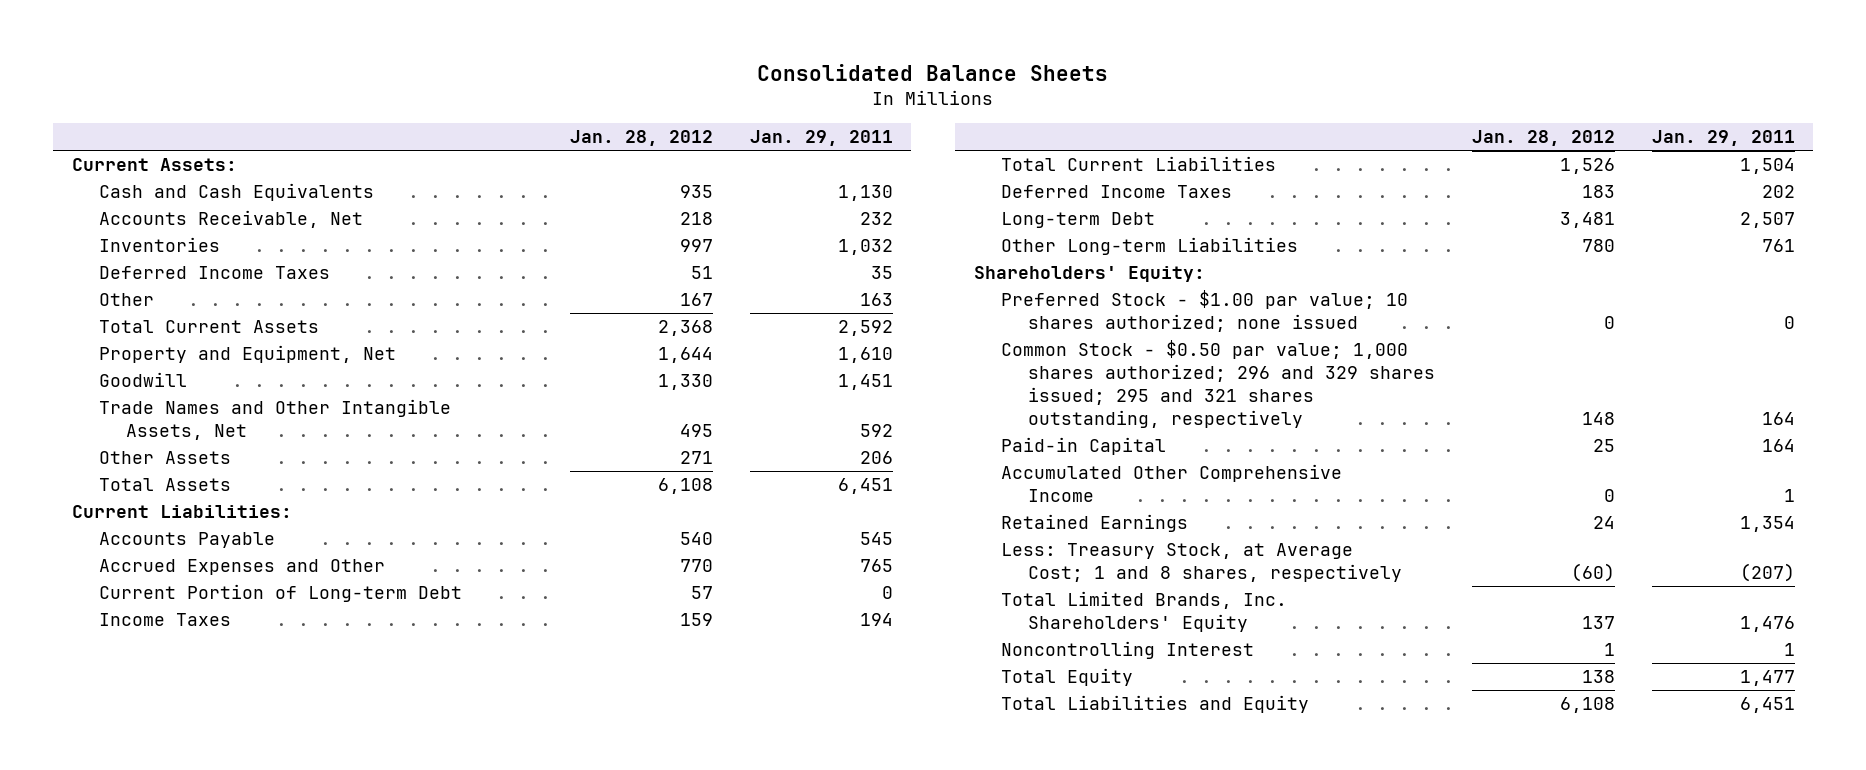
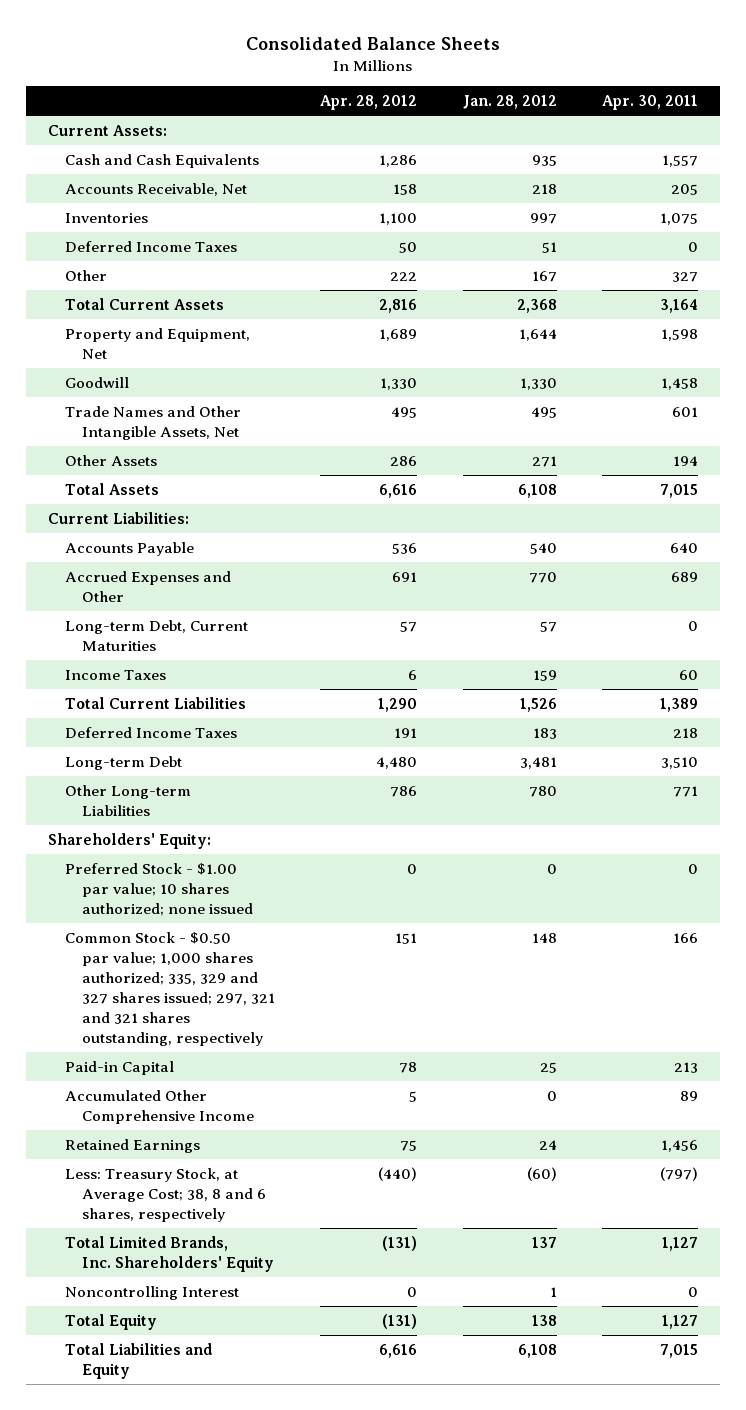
[749,129,893,146] Jan. 29, 2011 -> none
none -> [320,95,418,111] Apr. 28, 2012
none -> [601,95,698,111] Apr. 30, 2011
[98,584,462,603] Current Portion of Long-term Debt -> [65,619,249,651] Long-term Debt, Current Maturities
[1001,340,1436,428] Common Stock - $0.50 par value; 1,000 shares authorized; 296 and 329 shares issued; 295 and 321 shares outstanding, respectively -> [65,931,276,1046] Common Stock - $0.50 par value; 1,000 shares authorized; 335, 329 and 327 shares issued; 297, 321 and 321 shares outstanding, respectively
[1001,543,1403,583] Less: Treasury Stock, at Average Cost; 1 and 8 shares, respectively -> [65,1167,267,1222] Less: Treasury Stock, at Average Cost; 38, 8 and 6 shares, respectively

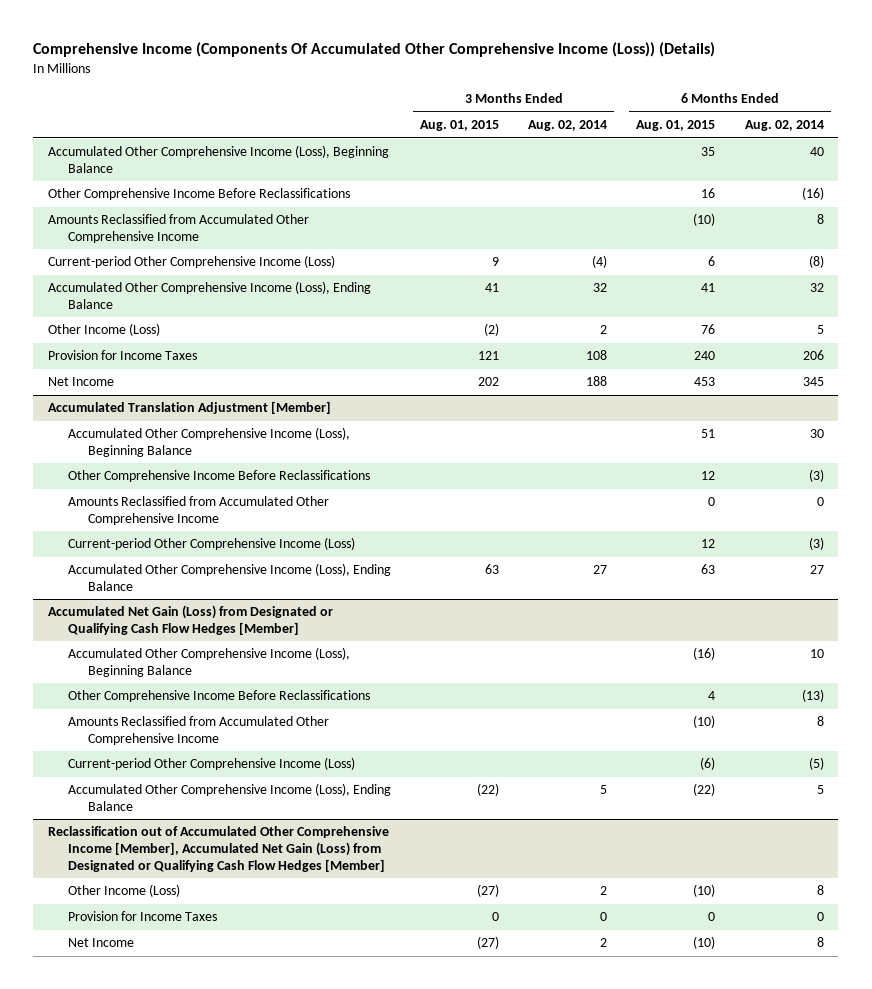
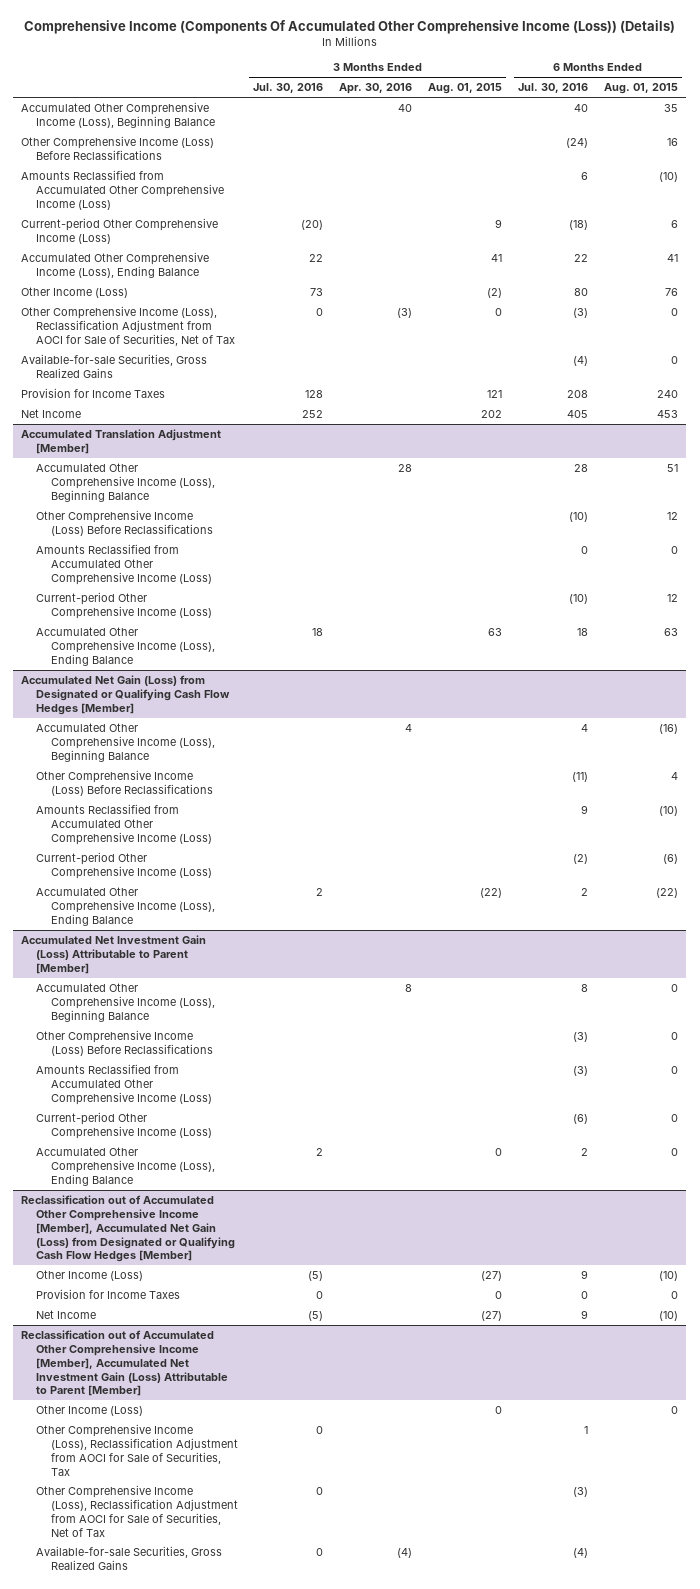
[528,120,608,132] Aug. 02, 2014 -> none
[744,120,824,132] Aug. 02, 2014 -> none
none -> [253,83,324,94] Jul. 30, 2016
none -> [339,83,413,95] Apr. 30, 2016
none -> [518,83,589,94] Jul. 30, 2016
[48,188,351,201] Other Comprehensive Income Before Reclassifications -> [21,136,215,160] Other Comprehensive Income (Loss) Before Reclassifications
[48,214,310,243] Amounts Reclassified from Accumulated Other Comprehensive Income -> [21,170,224,210] Amounts Reclassified from Accumulated Other Comprehensive Income (Loss)
none -> [21,306,235,346] Other Comprehensive Income (Loss), Reclassification Adjustment from AOCI for Sale of Securities, Net of Tax
none -> [21,354,208,378] Available-for-sale Securities, Gross Realized Gains
[67,470,370,483] Other Comprehensive Income Before Reclassifications -> [35,510,213,536] Other Comprehensive Income (Loss) Before Reclassifications
[67,496,329,525] Amounts Reclassified from Accumulated Other Comprehensive Income -> [35,544,212,585] Amounts Reclassified from Accumulated Other Comprehensive Income (Loss)
[67,690,370,703] Other Comprehensive Income Before Reclassifications -> [35,770,213,796] Other Comprehensive Income (Loss) Before Reclassifications
[67,716,329,745] Amounts Reclassified from Accumulated Other Comprehensive Income -> [35,804,212,845] Amounts Reclassified from Accumulated Other Comprehensive Income (Loss)
none -> [21,935,207,974] Accumulated Net Investment Gain (Loss) Attributable to Parent [Member]
none -> [35,983,215,1022] Accumulated Other Comprehensive Income (Loss), Beginning Balance
none -> [35,1030,213,1056] Other Comprehensive Income (Loss) Before Reclassifications
none -> [35,1064,212,1105] Amounts Reclassified from Accumulated Other Comprehensive Income (Loss)
none -> [35,1112,212,1139] Current-period Other Comprehensive Income (Loss)
none -> [35,1147,215,1186] Accumulated Other Comprehensive Income (Loss), Ending Balance
none -> [21,1330,228,1397] Reclassification out of Accumulated Other Comprehensive Income [Member], Accumulated Net Investment Gain (Loss) Attributable to Parent [Member]
none -> [35,1405,143,1417] Other Income (Loss)
none -> [35,1424,238,1476] Other Comprehensive Income (Loss), Reclassification Adjustment from AOCI for Sale of Securities, Tax
none -> [35,1485,238,1537] Other Comprehensive Income (Loss), Reclassification Adjustment from AOCI for Sale of Securities, Net of Tax
none -> [35,1546,222,1570] Available-for-sale Securities, Gross Realized Gains

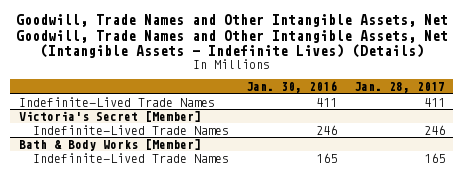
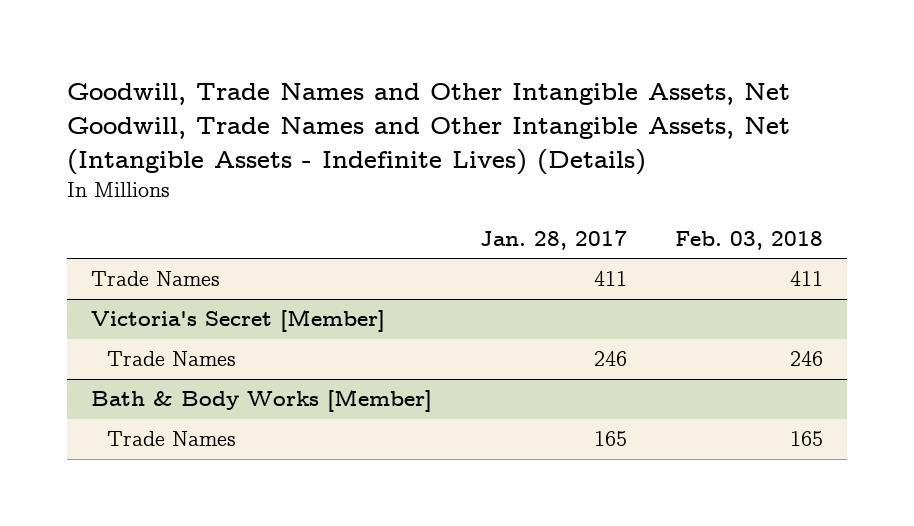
[245,80,337,93] Jan. 30, 2016 -> none
none -> [675,230,824,250] Feb. 03, 2018
[18,96,215,107] Indefinite-Lived Trade Names -> [90,271,220,287] Trade Names
[32,124,229,135] Indefinite-Lived Trade Names -> [106,351,236,367] Trade Names
[32,152,229,163] Indefinite-Lived Trade Names -> [106,431,236,447] Trade Names

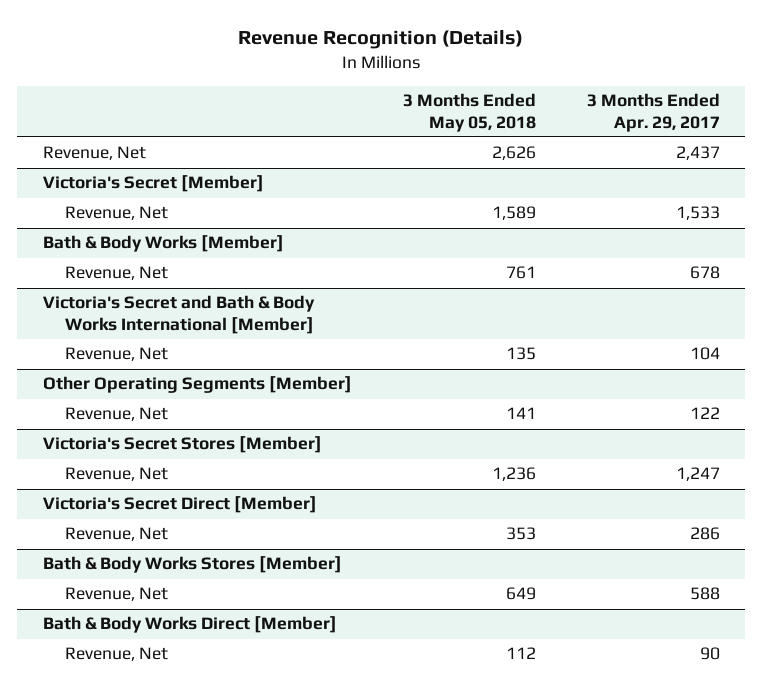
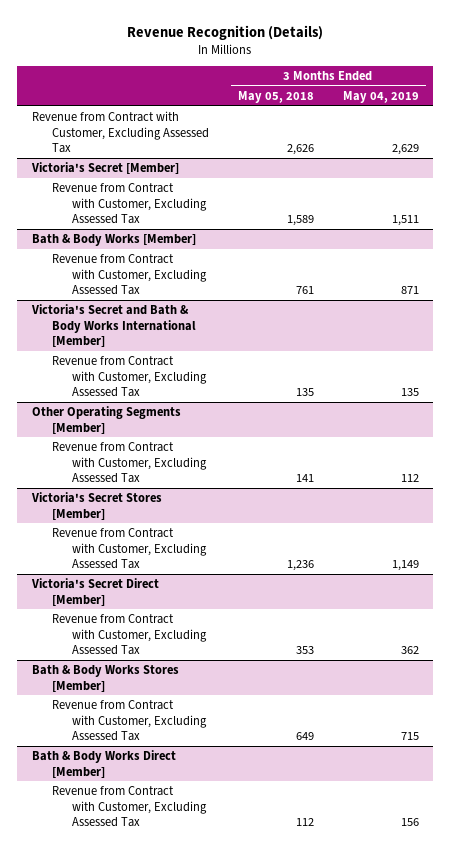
[586,93,720,132] 3 Months Ended Apr. 29, 2017 -> none
none -> [342,90,419,103] May 04, 2019
[42,146,146,161] Revenue, Net -> [31,111,209,154] Revenue from Contract with Customer, Excluding Assessed Tax
[64,206,168,221] Revenue, Net -> [51,183,207,225] Revenue from Contract with Customer, Excluding Assessed Tax
[64,266,168,281] Revenue, Net -> [51,254,207,296] Revenue from Contract with Customer, Excluding Assessed Tax
[64,347,168,362] Revenue, Net -> [51,356,207,398] Revenue from Contract with Customer, Excluding Assessed Tax
[64,407,168,422] Revenue, Net -> [51,442,207,484] Revenue from Contract with Customer, Excluding Assessed Tax
[64,467,168,482] Revenue, Net -> [51,528,207,570] Revenue from Contract with Customer, Excluding Assessed Tax
[64,527,168,542] Revenue, Net -> [51,614,207,656] Revenue from Contract with Customer, Excluding Assessed Tax
[64,587,168,602] Revenue, Net -> [51,700,207,742] Revenue from Contract with Customer, Excluding Assessed Tax
[64,647,168,662] Revenue, Net -> [51,786,207,828] Revenue from Contract with Customer, Excluding Assessed Tax

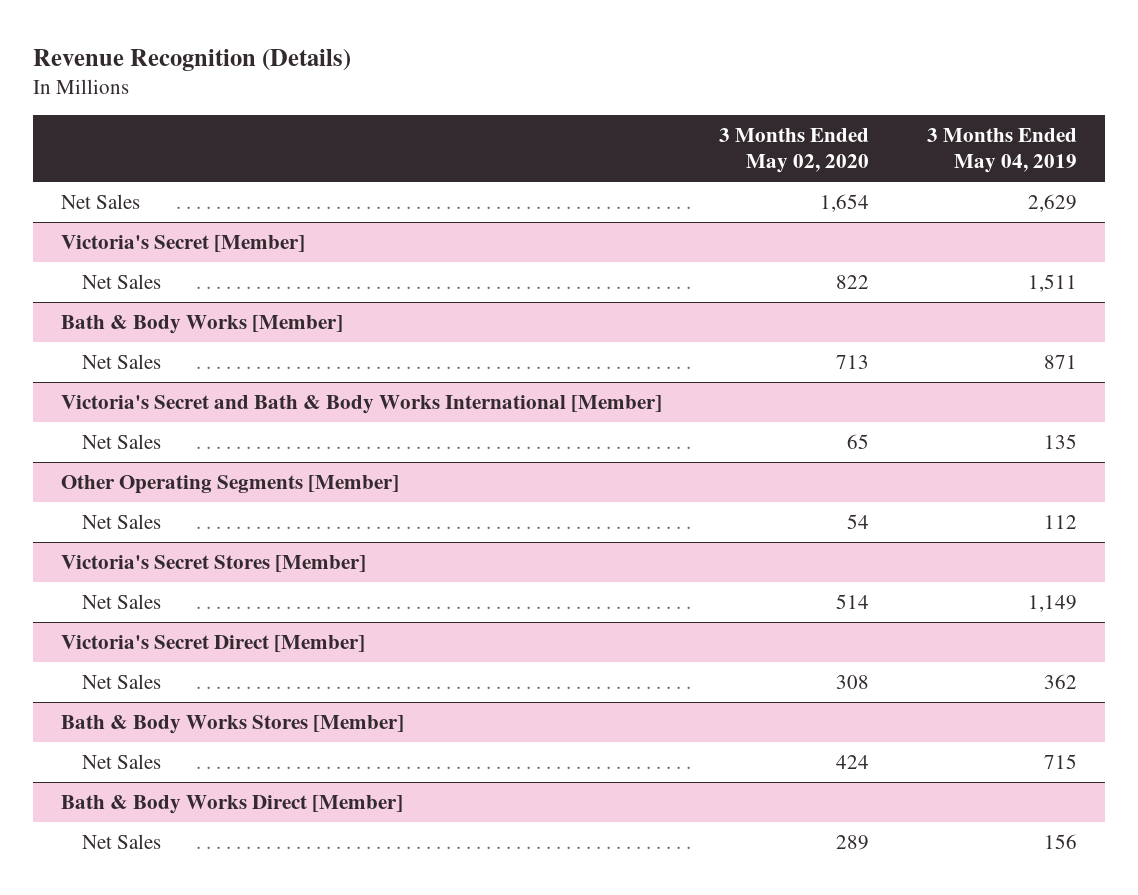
[237,90,314,103] May 05, 2018 -> none
none -> [719,128,870,174] 3 Months Ended May 02, 2020
[31,111,209,154] Revenue from Contract with Customer, Excluding Assessed Tax -> [61,193,141,209] Net Sales
[51,183,207,225] Revenue from Contract with Customer, Excluding Assessed Tax -> [81,273,161,289] Net Sales
[51,254,207,296] Revenue from Contract with Customer, Excluding Assessed Tax -> [81,353,161,369] Net Sales
[51,356,207,398] Revenue from Contract with Customer, Excluding Assessed Tax -> [81,433,161,449] Net Sales
[51,442,207,484] Revenue from Contract with Customer, Excluding Assessed Tax -> [81,513,161,529] Net Sales
[51,528,207,570] Revenue from Contract with Customer, Excluding Assessed Tax -> [81,593,161,609] Net Sales
[51,614,207,656] Revenue from Contract with Customer, Excluding Assessed Tax -> [81,673,161,689] Net Sales
[51,700,207,742] Revenue from Contract with Customer, Excluding Assessed Tax -> [81,753,161,769] Net Sales
[51,786,207,828] Revenue from Contract with Customer, Excluding Assessed Tax -> [81,833,161,849] Net Sales

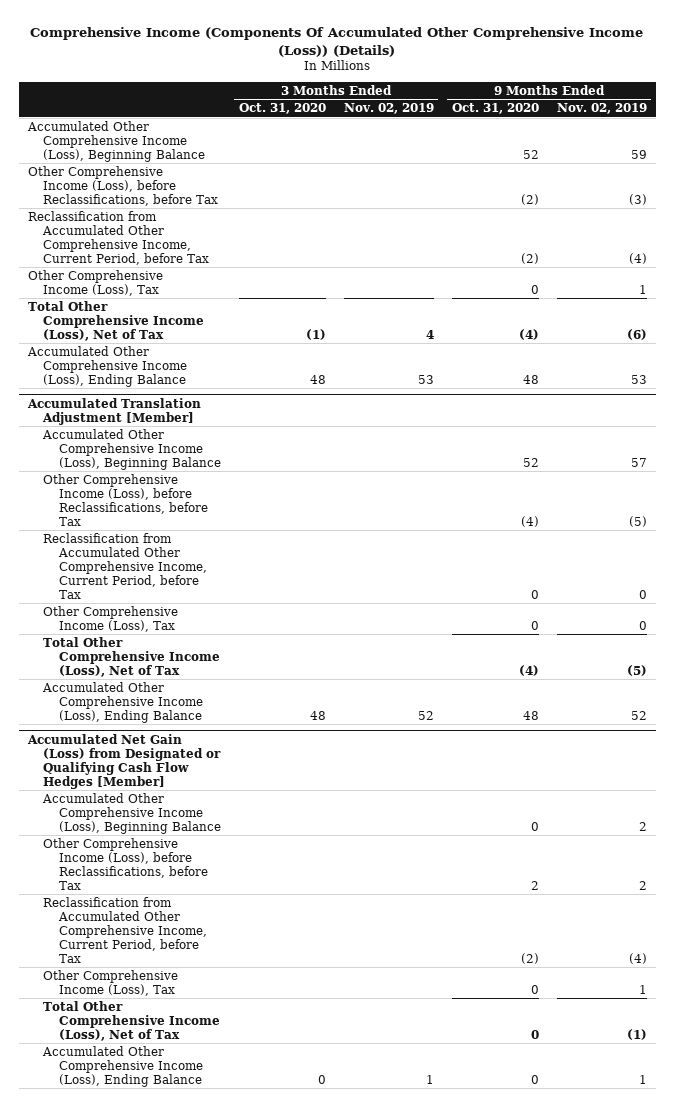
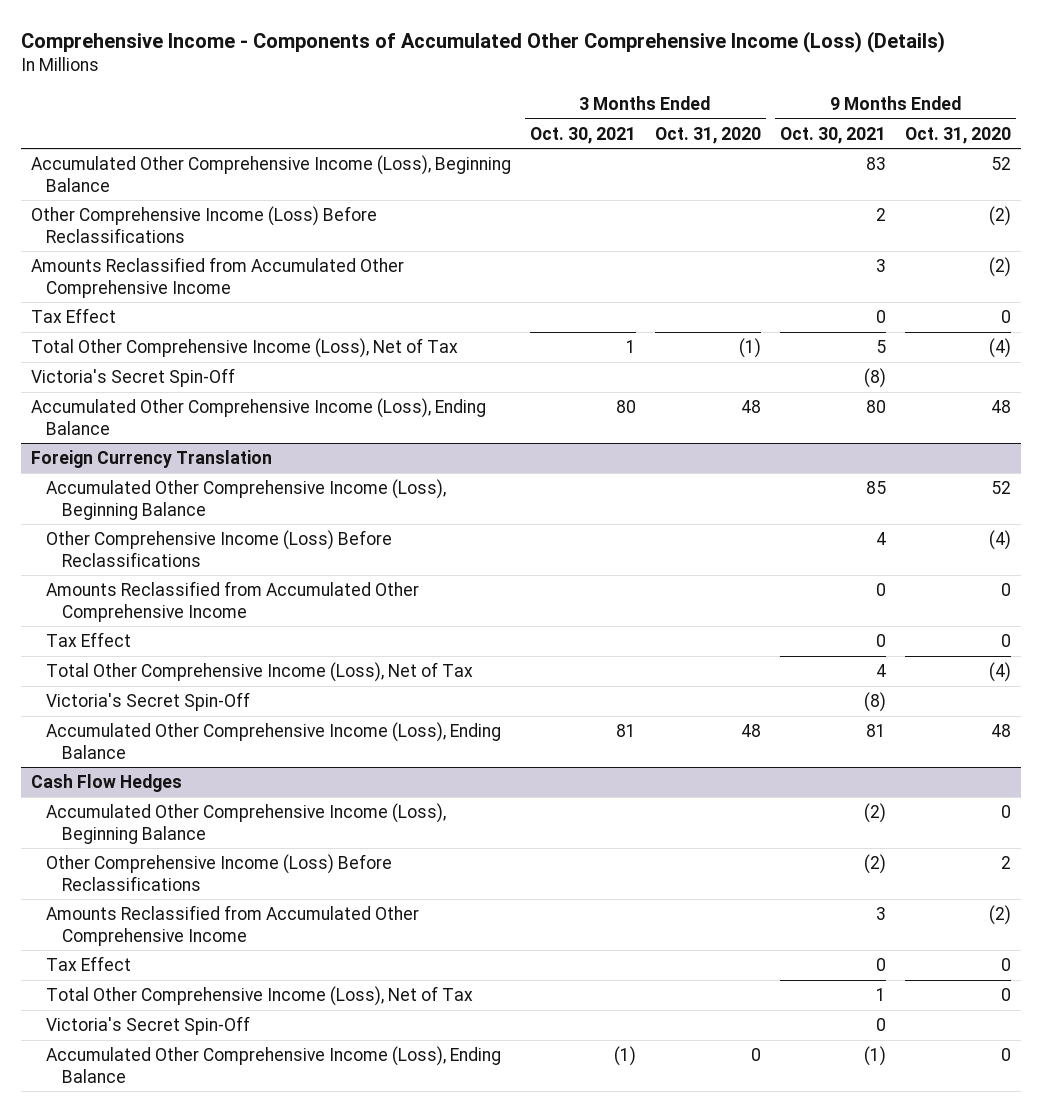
[30,26,644,57] Comprehensive Income (Components Of Accumulated Other Comprehensive Income (Loss)) (Details) -> [21,30,946,53] Comprehensive Income - Components of Accumulated Other Comprehensive Income (Loss) (Details)
[343,103,434,115] Nov. 02, 2019 -> none
[556,103,647,115] Nov. 02, 2019 -> none
none -> [529,126,636,144] Oct. 30, 2021
none -> [780,126,887,144] Oct. 30, 2021
[27,165,219,206] Other Comprehensive Income (Loss), before Reclassifications, before Tax -> [30,206,377,243] Other Comprehensive Income (Loss) Before Reclassifications
[27,210,210,265] Reclassification from Accumulated Other Comprehensive Income, Current Period, before Tax -> [30,257,404,298] Amounts Reclassified from Accumulated Other Comprehensive Income
[27,269,163,296] Other Comprehensive Income (Loss), Tax -> [30,308,116,324] Tax Effect
none -> [30,368,235,388] Victoria's Secret Spin-Off
[26,397,201,425] Accumulated Translation Adjustment [Member] -> [30,450,272,469] Foreign Currency Translation
[43,473,208,526] Other Comprehensive Income (Loss), before Reclassifications, before Tax -> [46,530,393,567] Other Comprehensive Income (Loss) Before Reclassifications
[43,532,207,599] Reclassification from Accumulated Other Comprehensive Income, Current Period, before Tax -> [46,581,420,622] Amounts Reclassified from Accumulated Other Comprehensive Income
[43,605,179,632] Other Comprehensive Income (Loss), Tax -> [46,632,132,648] Tax Effect
none -> [46,692,251,712] Victoria's Secret Spin-Off
[26,733,222,789] Accumulated Net Gain (Loss) from Designated or Qualifying Cash Flow Hedges [Member] -> [30,774,182,793] Cash Flow Hedges
[43,837,208,890] Other Comprehensive Income (Loss), before Reclassifications, before Tax -> [46,854,393,891] Other Comprehensive Income (Loss) Before Reclassifications
[43,896,207,963] Reclassification from Accumulated Other Comprehensive Income, Current Period, before Tax -> [46,905,420,946] Amounts Reclassified from Accumulated Other Comprehensive Income
[43,969,179,996] Other Comprehensive Income (Loss), Tax -> [46,956,132,972] Tax Effect
none -> [46,1016,251,1036] Victoria's Secret Spin-Off

